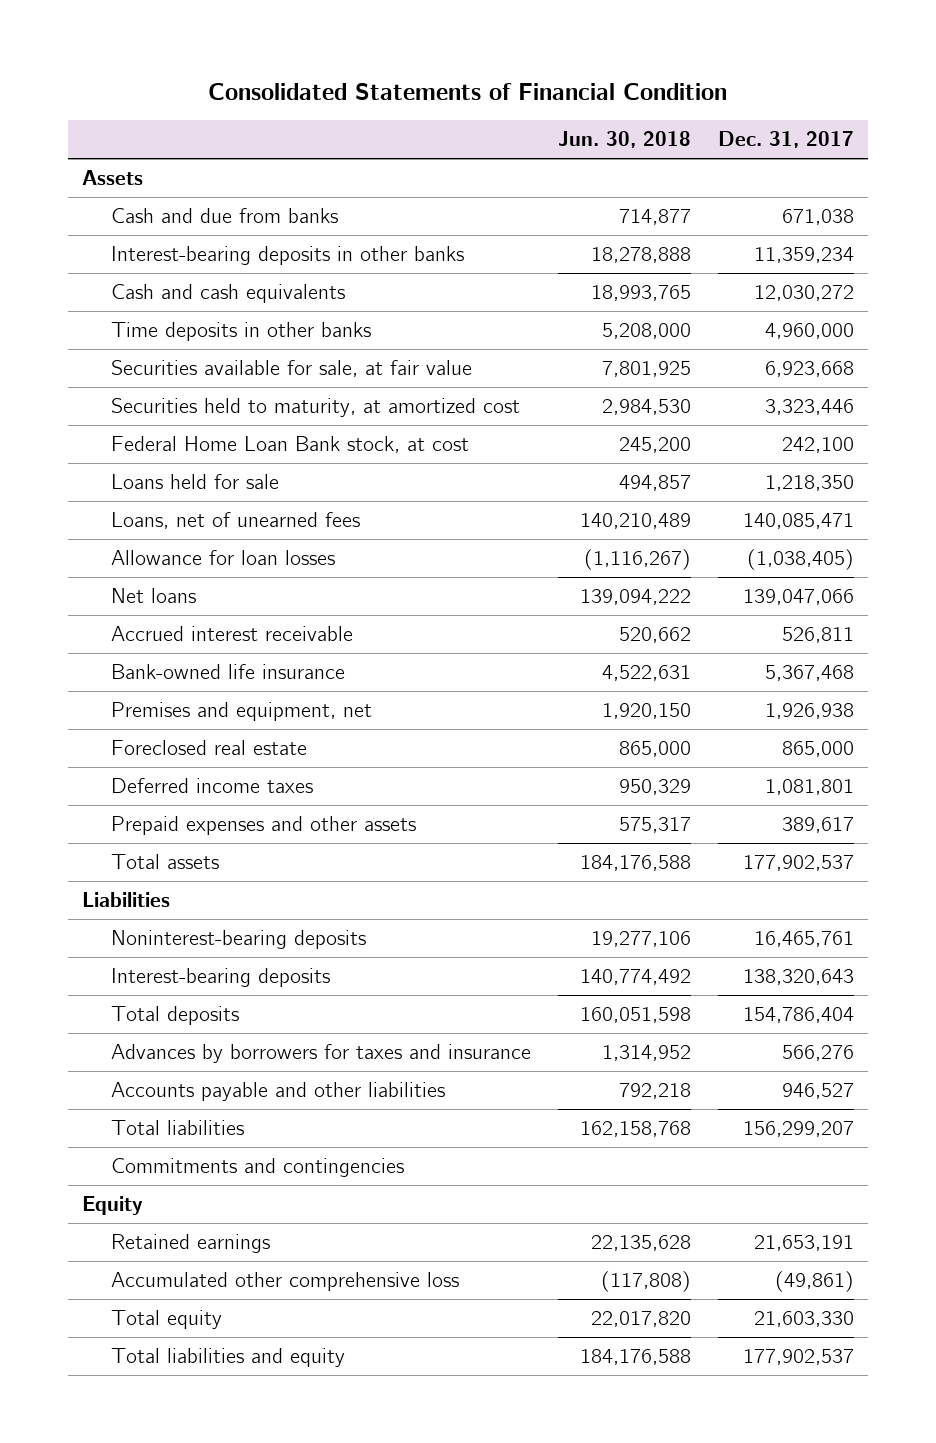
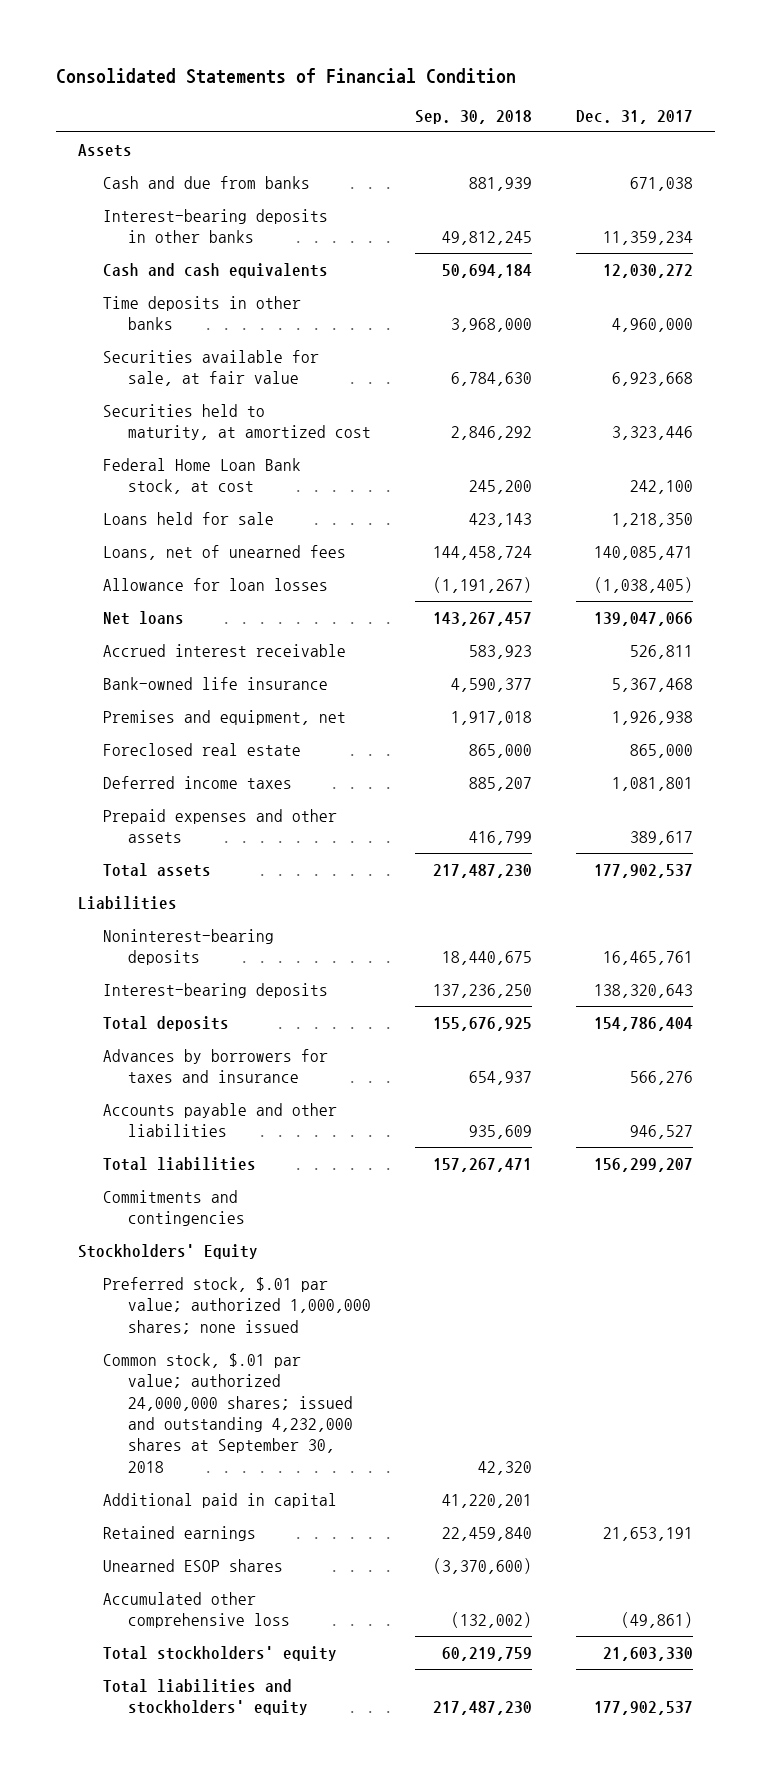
[557,131,691,149] Jun. 30, 2018 -> none
none -> [414,109,532,124] Sep. 30, 2018
[81,1196,143,1216] Equity -> [77,1243,258,1259] Stockholders' Equity
none -> [102,1276,371,1334] Preferred stock, $.01 par value; authorized 1,000,000 shares; none issued
none -> [102,1352,353,1473] Common stock, $.01 par value; authorized 24,000,000 shares; issued and outstanding 4,232,000 shares at September 30, 2018
none -> [102,1492,337,1508] Additional paid in capital
none -> [102,1558,283,1572] Unearned ESOP shares
[110,1310,222,1330] Total equity -> [102,1645,337,1661] Total stockholders' equity
[110,1348,345,1368] Total liabilities and equity -> [102,1678,308,1716] Total liabilities and stockholders' equity

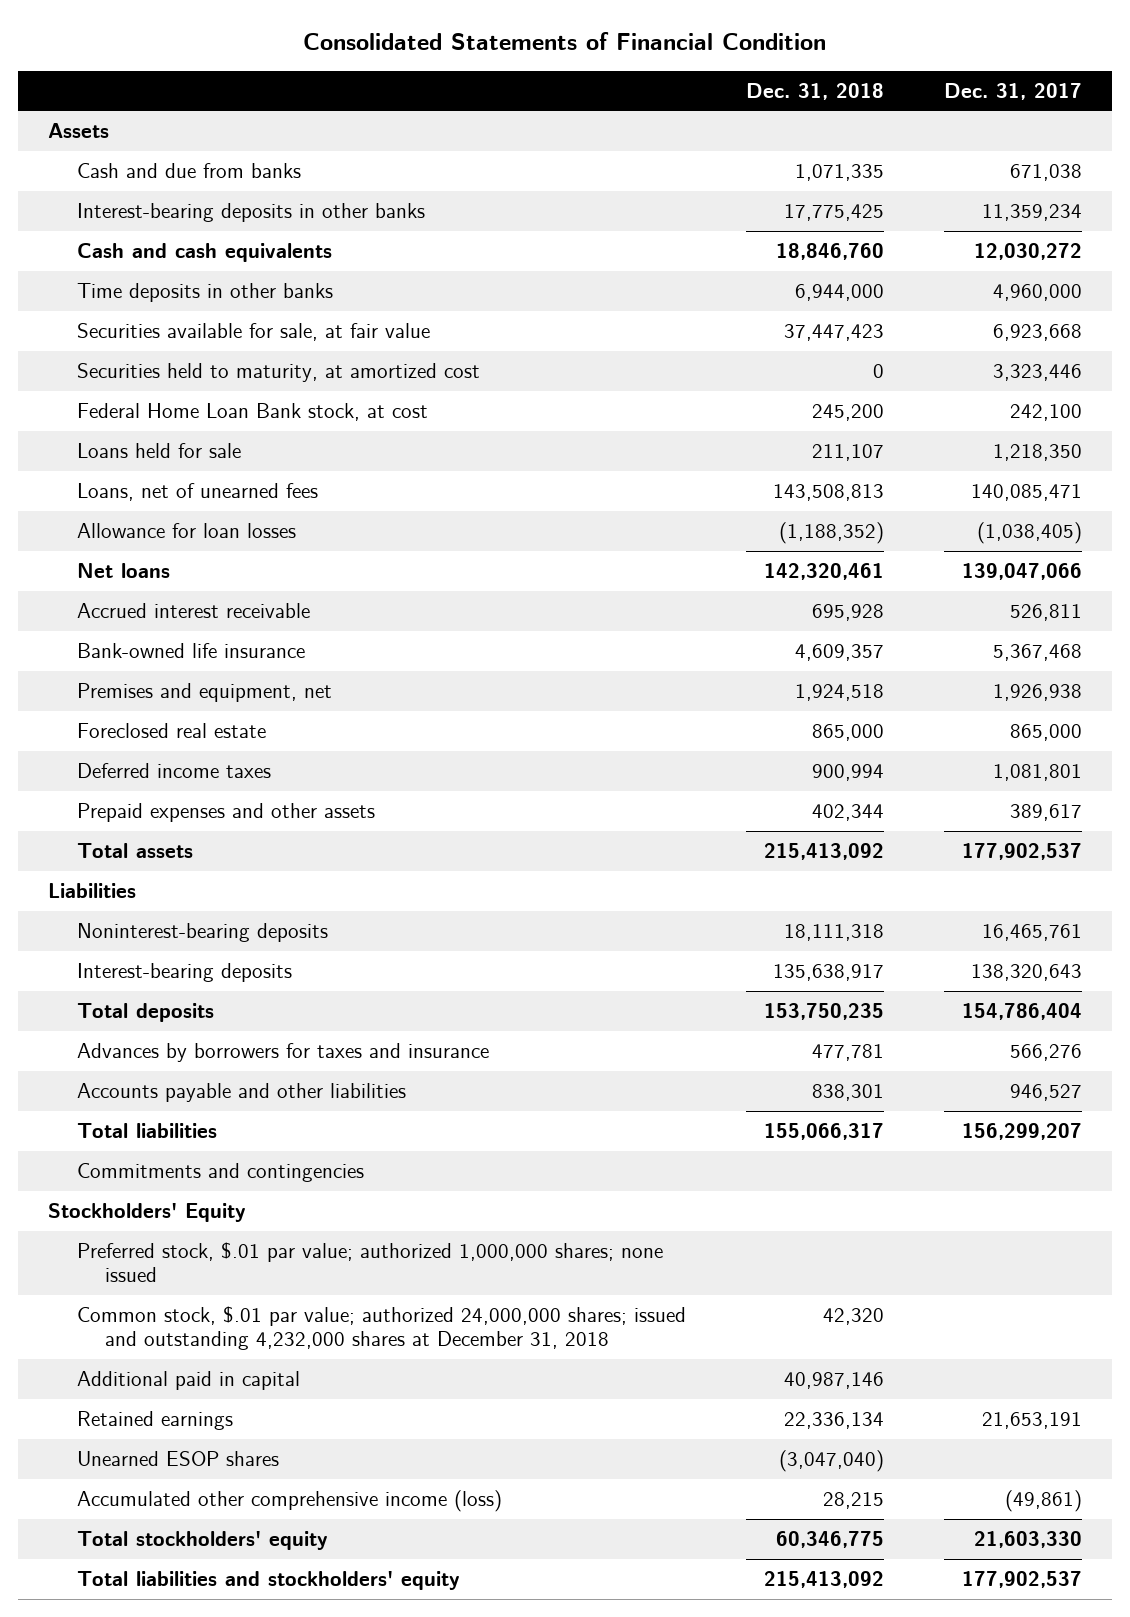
[414,109,532,124] Sep. 30, 2018 -> none
none -> [745,82,884,100] Dec. 31, 2018
[102,1352,353,1473] Common stock, $.01 par value; authorized 24,000,000 shares; issued and outstanding 4,232,000 shares at September 30, 2018 -> [76,1305,686,1351] Common stock, $.01 par value; authorized 24,000,000 shares; issued and outstanding 4,232,000 shares at December 31, 2018
[102,1591,290,1629] Accumulated other comprehensive loss -> [76,1489,502,1512] Accumulated other comprehensive income (loss)

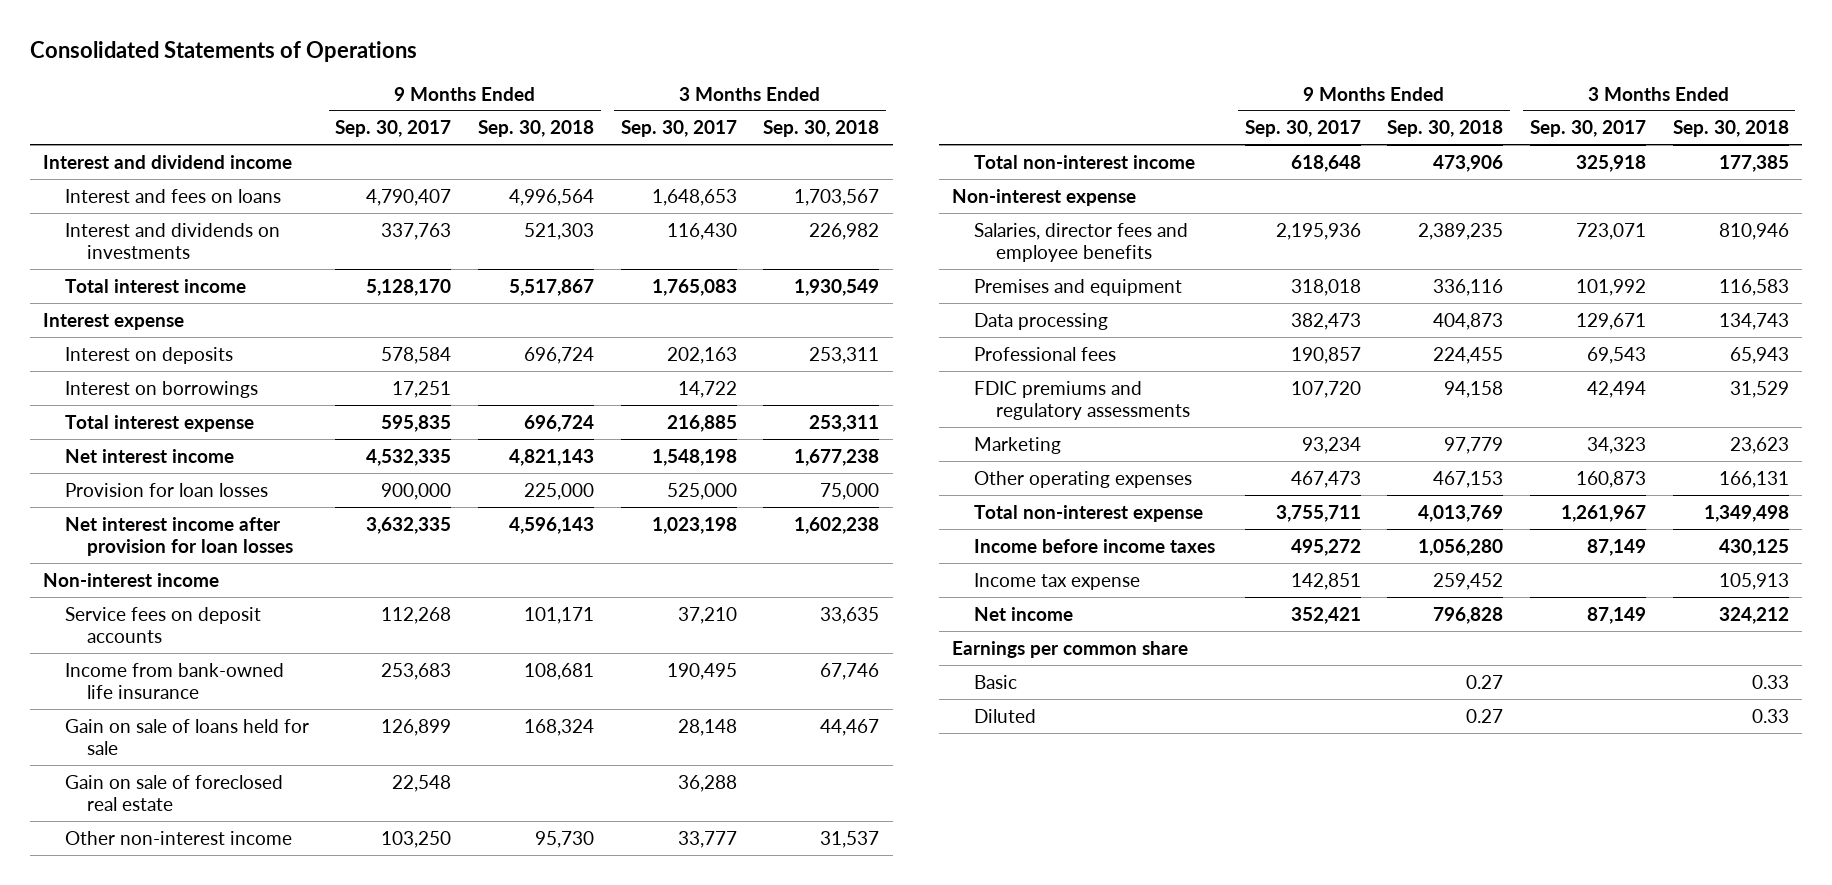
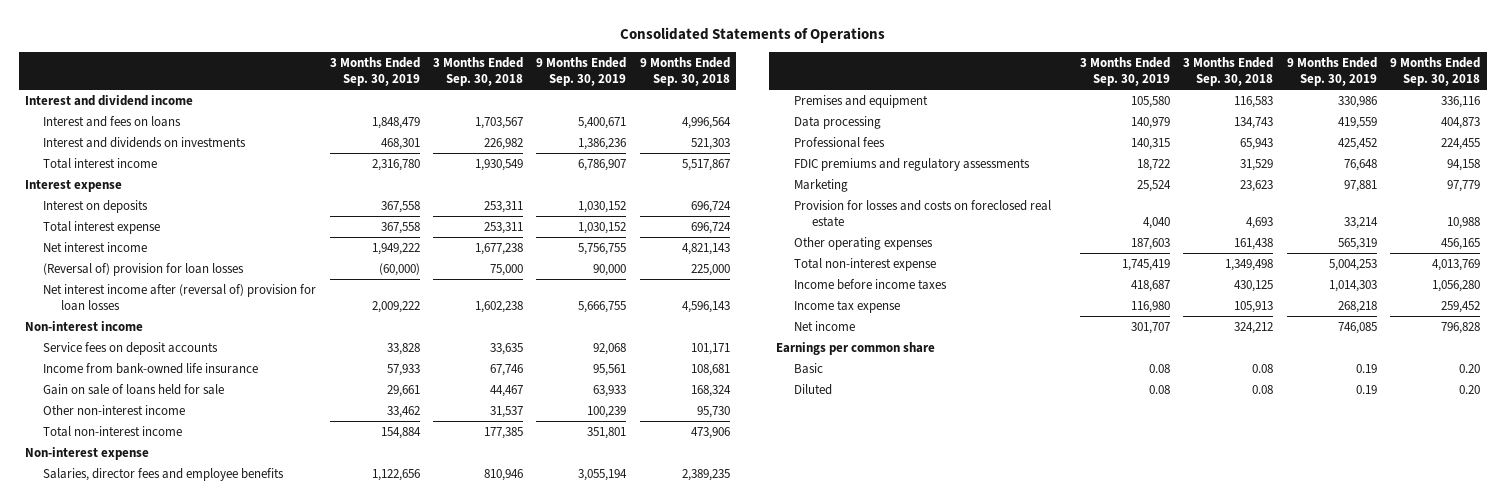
[335,120,452,138] Sep. 30, 2017 -> none
[620,120,737,138] Sep. 30, 2017 -> none
none -> [329,57,420,87] 3 Months Ended Sep. 30, 2019
none -> [536,57,627,87] 9 Months Ended Sep. 30, 2019
[64,380,258,398] Interest on borrowings -> none
[64,482,268,497] Provision for loan losses -> [43,262,245,276] (Reversal of) provision for loan losses
[64,516,293,557] Net interest income after provision for loan losses -> [43,283,317,311] Net interest income after (reversal of) provision for loan losses
[64,774,283,812] Gain on sale of foreclosed real estate -> none
none -> [793,199,1051,227] Provision for losses and costs on foreclosed real estate
[1433,470,1504,488] 467,153 -> [1441,237,1481,250] 456,165
[1718,470,1789,488] 166,131 -> [1234,237,1274,250] 161,438
[1466,674,1504,689] 0.27 -> [1459,363,1481,373] 0.20
[1751,674,1789,689] 0.33 -> [1252,363,1274,373] 0.08
[1466,708,1504,723] 0.27 -> [1459,384,1481,394] 0.20
[1751,708,1789,723] 0.33 -> [1252,384,1274,394] 0.08

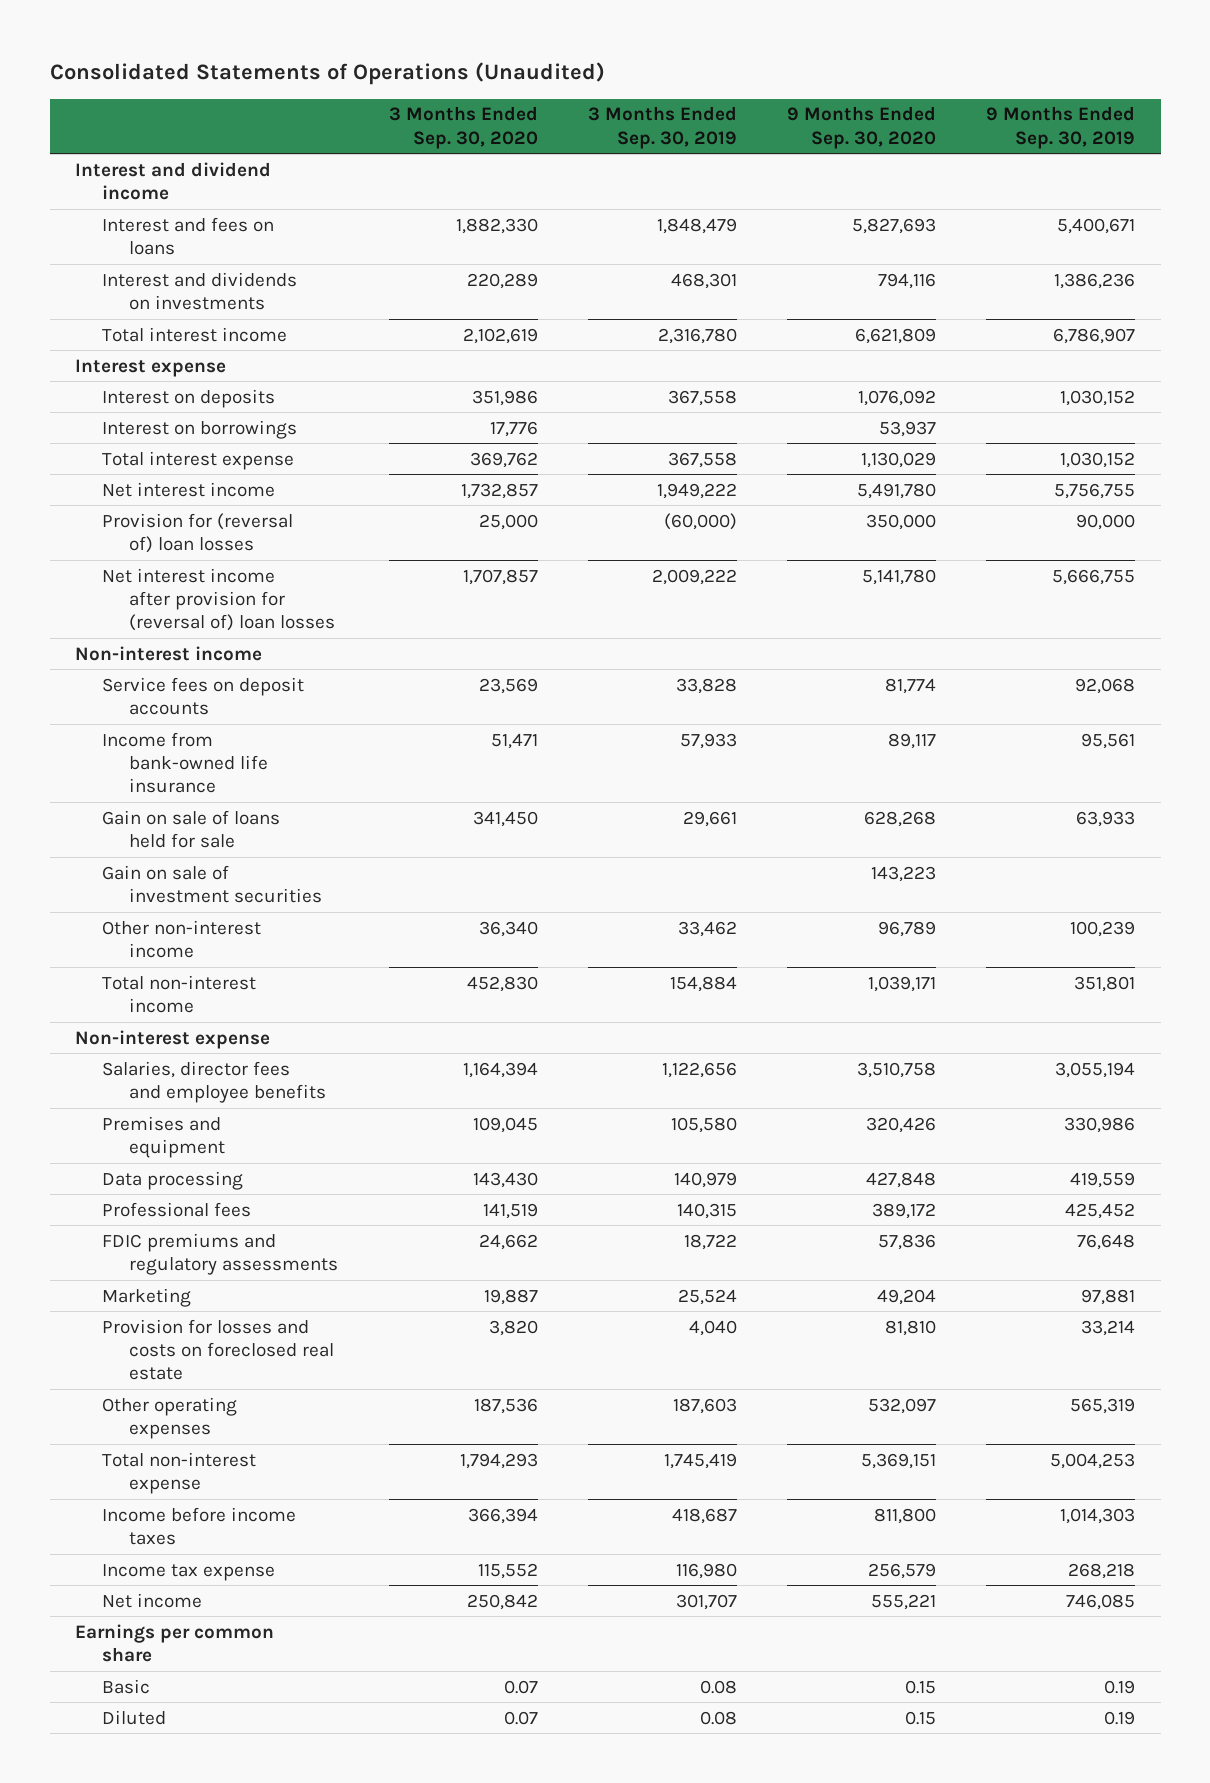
[619,27,885,44] Consolidated Statements of Operations -> [49,62,605,86] Consolidated Statements of Operations (Unaudited)
[433,57,524,87] 3 Months Ended Sep. 30, 2018 -> none
[639,57,730,87] 9 Months Ended Sep. 30, 2018 -> none
none -> [388,106,538,149] 3 Months Ended Sep. 30, 2020
none -> [787,106,937,149] 9 Months Ended Sep. 30, 2020
none -> [102,419,298,439] Interest on borrowings
[43,262,245,276] (Reversal of) provision for loan losses -> [102,512,294,554] Provision for (reversal of) loan losses
[43,283,317,311] Net interest income after (reversal of) provision for loan losses -> [102,567,336,632] Net interest income after provision for (reversal of) loan losses
none -> [102,864,323,904] Gain on sale of investment securities

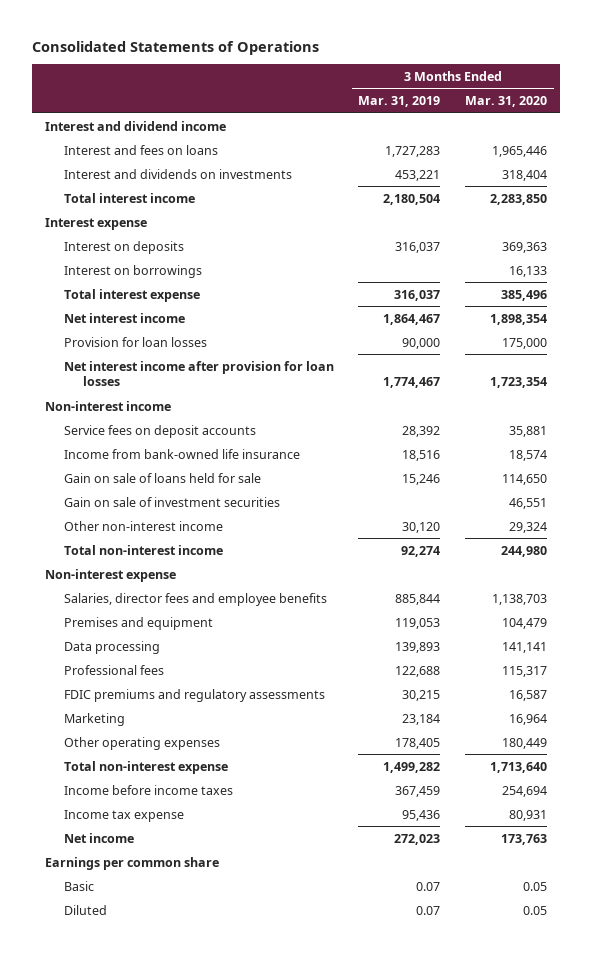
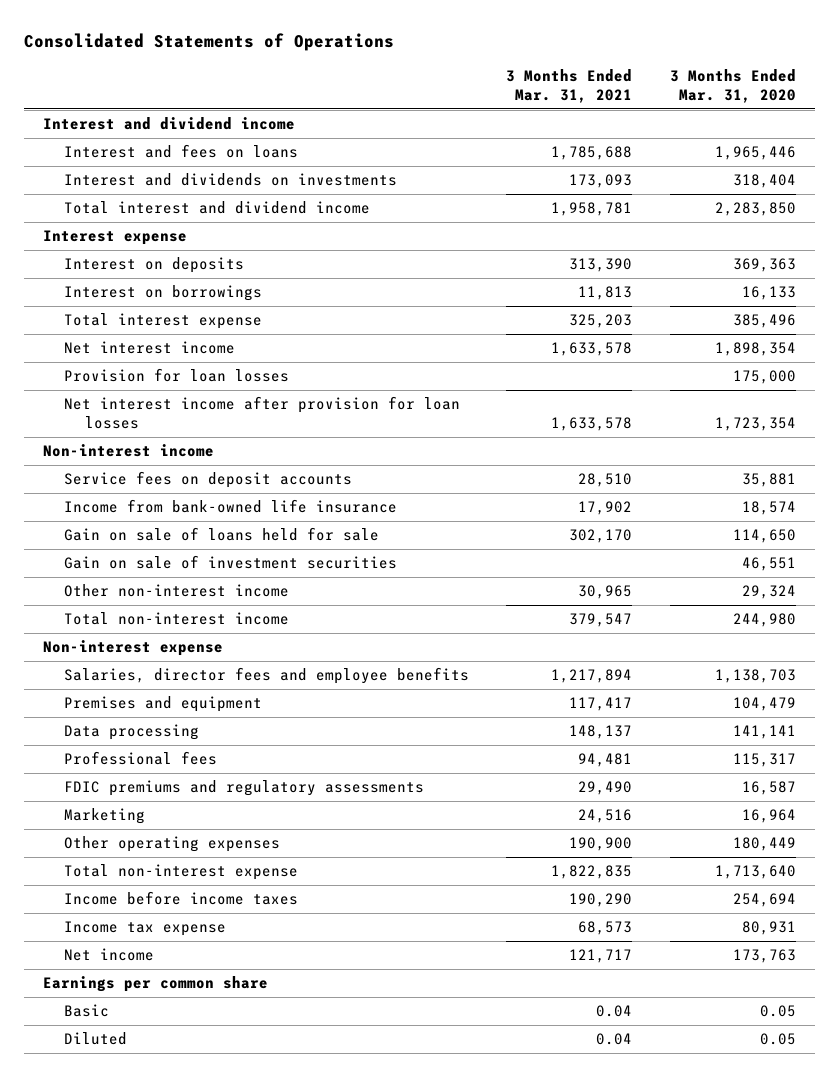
[358,95,441,107] Mar. 31, 2019 -> none
none -> [506,69,633,104] 3 Months Ended Mar. 31, 2021
[63,192,195,203] Total interest income -> [63,201,370,215] Total interest and dividend income

